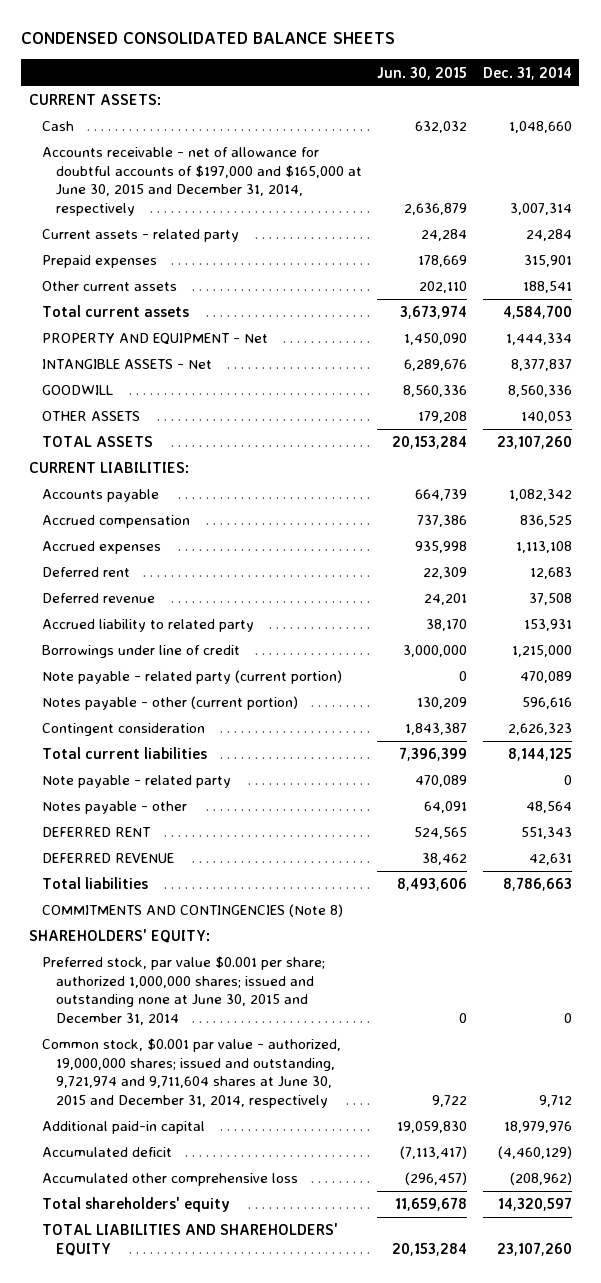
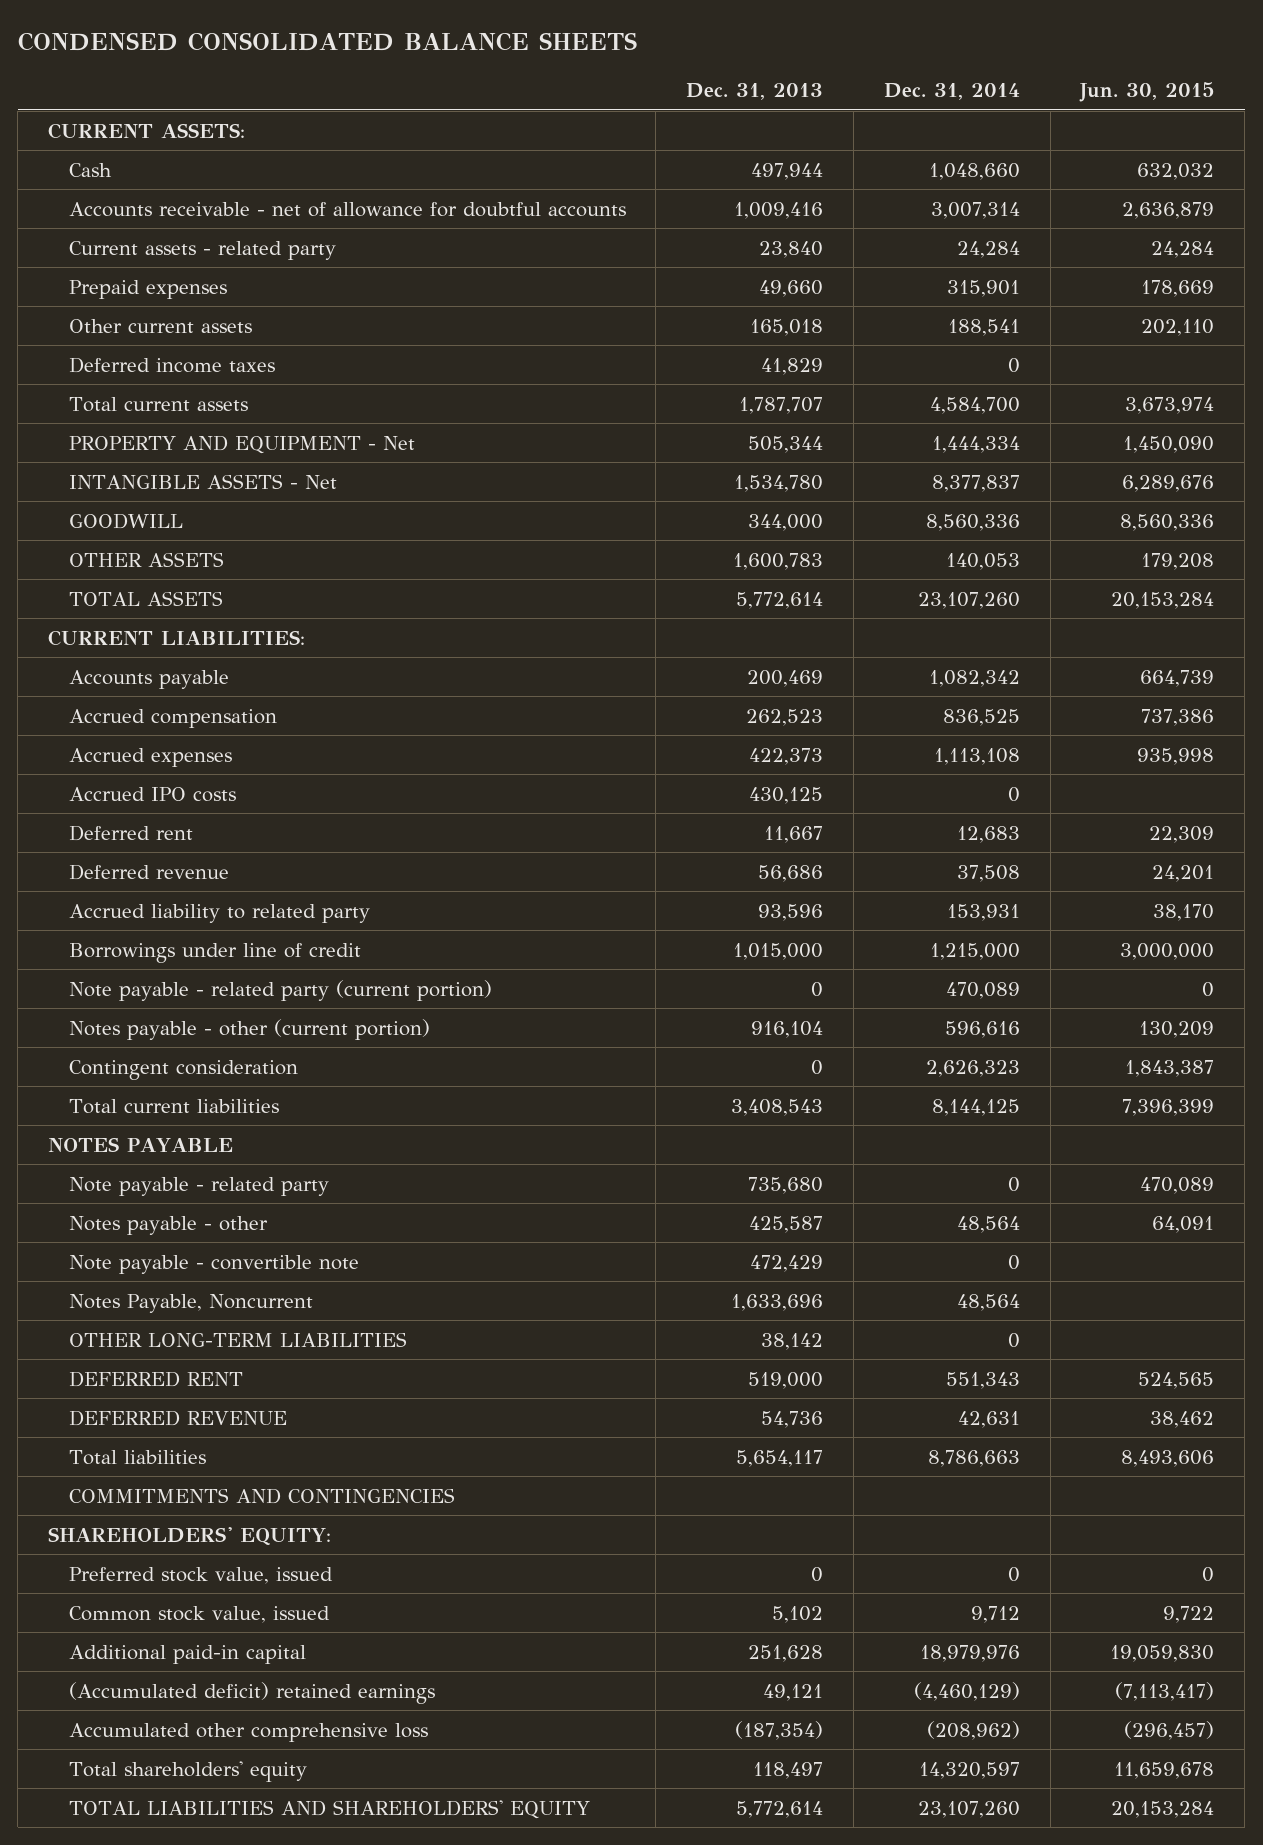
none -> [686,83,824,101] Dec. 31, 2013
[42,147,363,216] Accounts receivable - net of allowance for doubtful accounts of $197,000 and $165,000 at June 30, 2015 and December 31, 2014, respectively -> [68,201,626,217] Accounts receivable - net of allowance for doubtful accounts
none -> [68,356,275,373] Deferred income taxes
none -> [68,786,236,802] Accrued IPO costs
none -> [48,1136,234,1152] NOTES PAYABLE
none -> [68,1254,359,1274] Note payable - convertible note
none -> [68,1293,313,1313] Notes Payable, Noncurrent
none -> [68,1331,407,1347] OTHER LONG-TERM LIABILITIES
[42,904,344,918] COMMITMENTS AND CONTINGENCIES (Note 8) -> [68,1487,455,1504] COMMITMENTS AND CONTINGENCIES
[42,956,326,1025] Preferred stock, par value $0.001 per share; authorized 1,000,000 shares; issued and outstanding none at June 30, 2015 and December 31, 2014 -> [68,1566,333,1584] Preferred stock value, issued
[42,1038,342,1108] Common stock, $0.001 par value - authorized, 19,000,000 shares; issued and outstanding, 9,721,974 and 9,711,604 shares at June 30, 2015 and December 31, 2014, respectively -> [68,1605,330,1623] Common stock value, issued
[42,1147,173,1158] Accumulated deficit -> [68,1681,435,1704] (Accumulated deficit) retained earnings

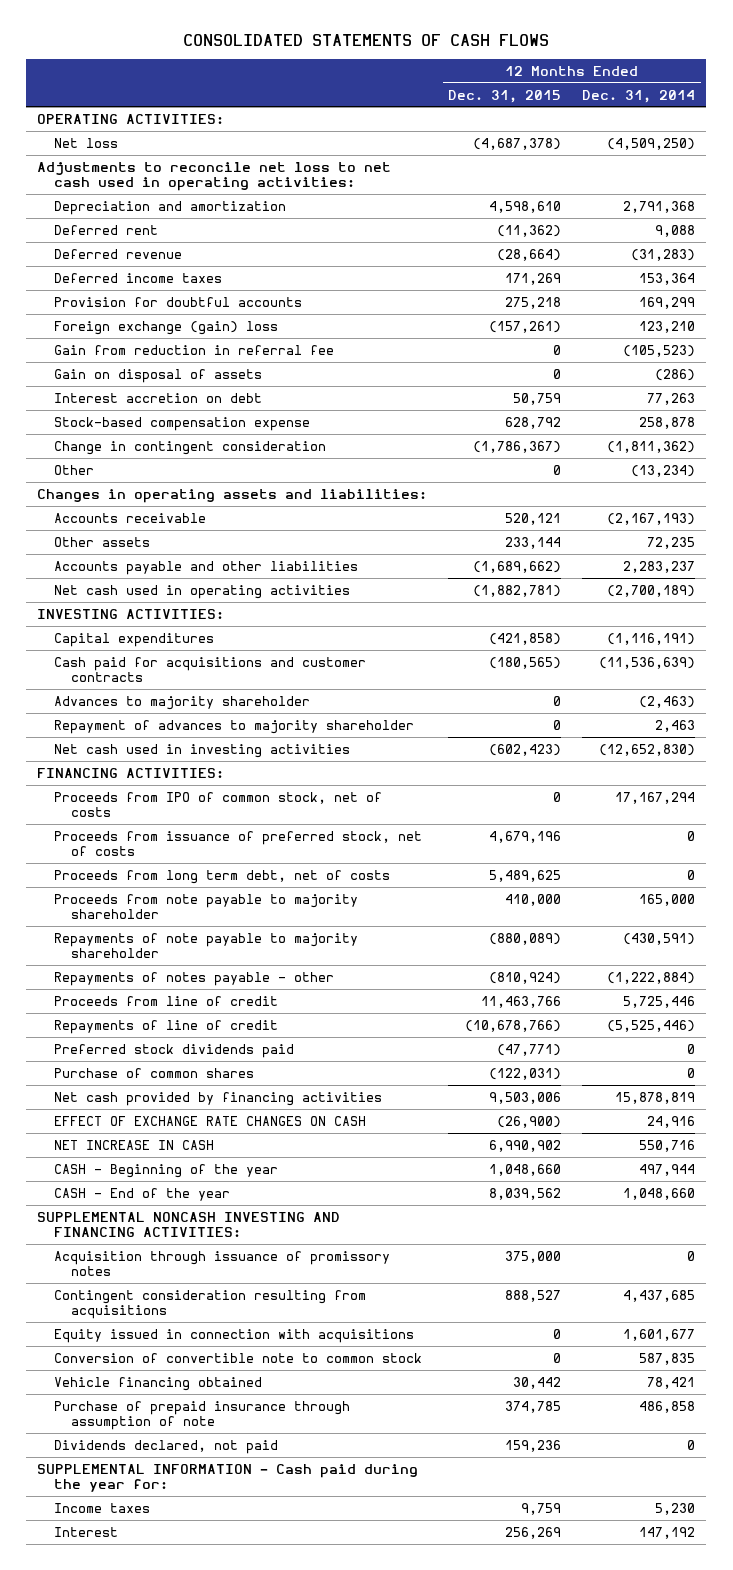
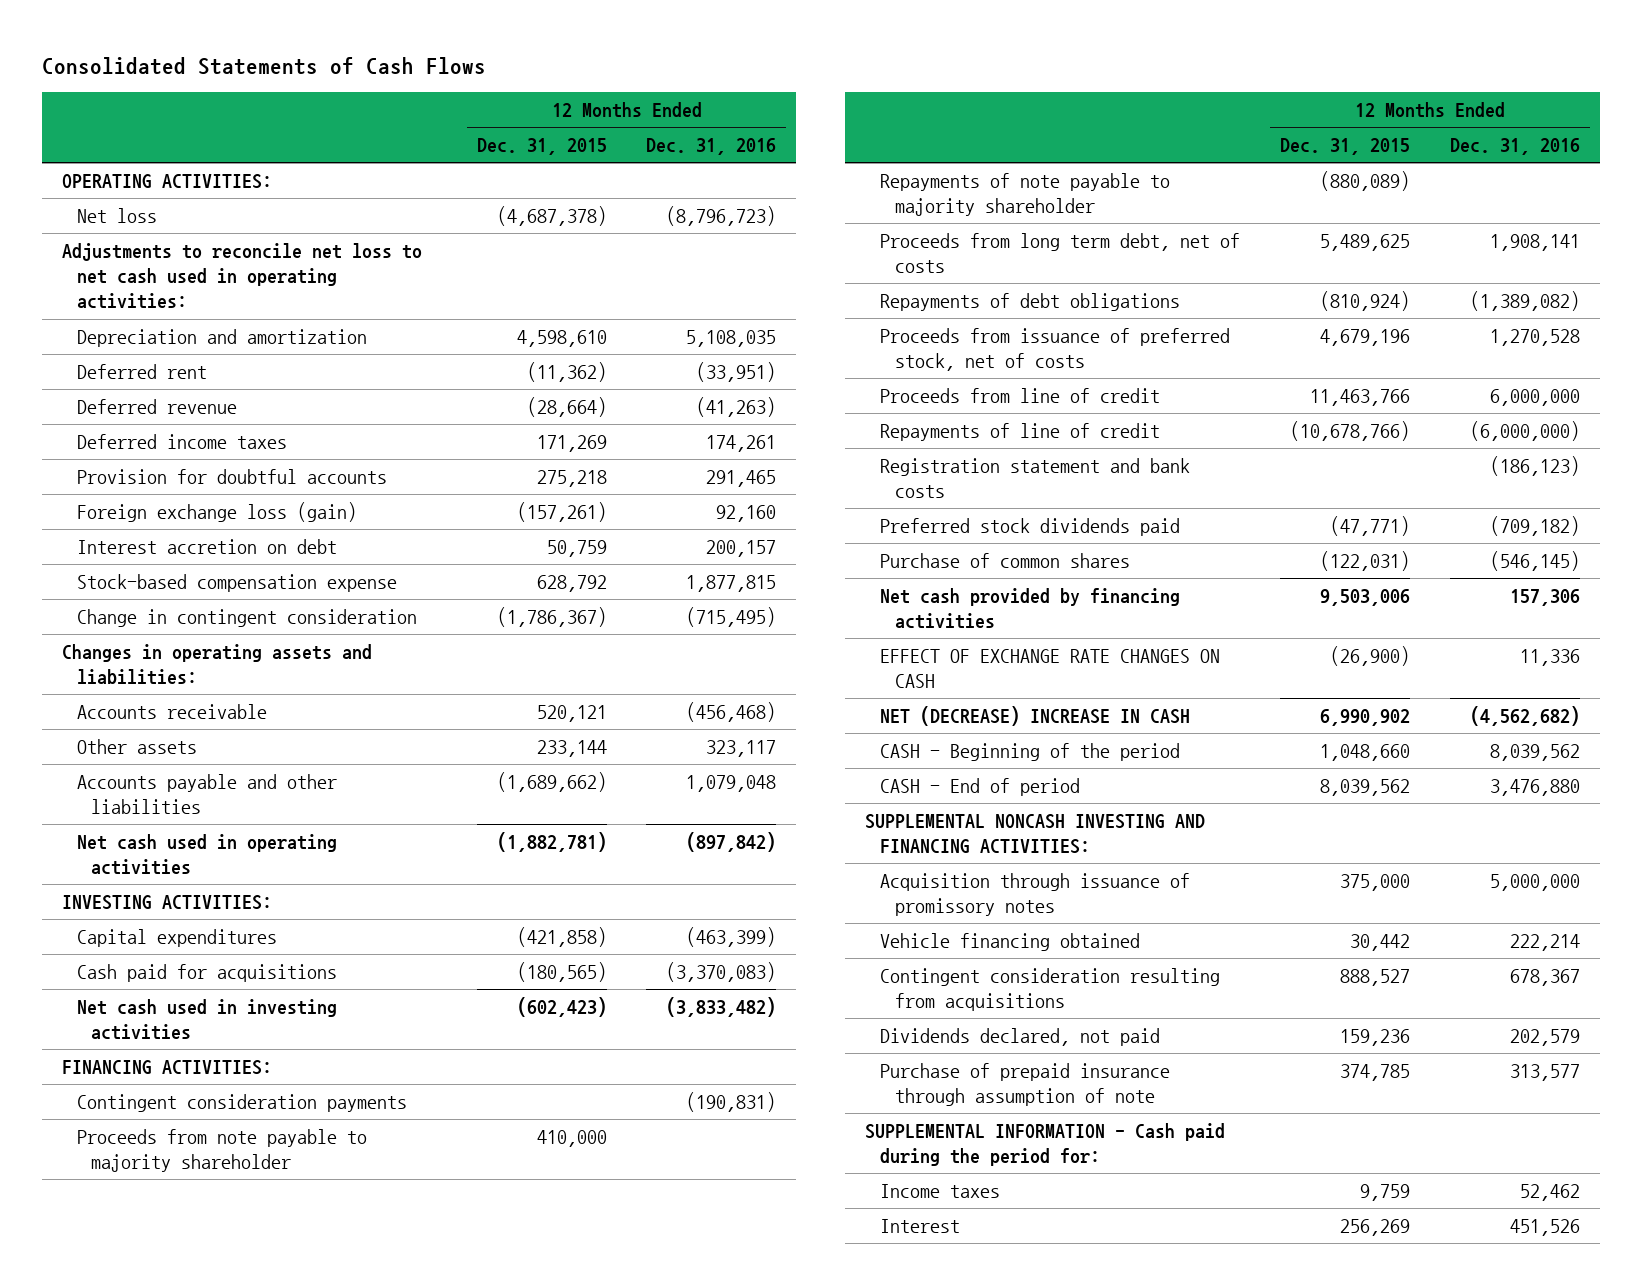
[183,34,550,47] CONSOLIDATED STATEMENTS OF CASH FLOWS -> [42,56,487,75] Consolidated Statements of Cash Flows
[582,89,696,103] Dec. 31, 2014 -> none
none -> [646,138,777,156] Dec. 31, 2016
[54,344,335,355] Gain from reduction in referral fee -> none
[54,368,263,383] Gain on disposal of assets -> none
[54,320,279,335] Foreign exchange (gain) loss -> [76,501,357,522] Foreign exchange loss (gain)
[54,464,95,475] Other -> none
[54,695,311,710] Advances to majority shareholder -> none
[54,719,415,734] Repayment of advances to majority shareholder -> none
[54,656,367,683] Cash paid for acquisitions and customer contracts -> [76,963,337,982] Cash paid for acquisitions
[54,791,383,818] Proceeds from IPO of common stock, net of costs -> none
none -> [76,1093,407,1112] Contingent consideration payments
[54,869,391,884] Proceeds from long term debt, net of costs -> [880,232,1241,274] Proceeds from long term debt, net of costs
[54,971,335,986] Repayments of notes payable - other -> [880,292,1181,311] Repayments of debt obligations
[54,830,423,857] Proceeds from issuance of preferred stock, net of costs -> [880,327,1231,372] Proceeds from issuance of preferred stock, net of costs
none -> [880,457,1191,499] Registration statement and bank costs
[54,1139,215,1150] NET INCREASE IN CASH -> [880,705,1191,726] NET (DECREASE) INCREASE IN CASH
[54,1163,279,1178] CASH - Beginning of the year -> [880,742,1181,761] CASH - Beginning of the period
[54,1187,231,1201] CASH - End of the year -> [880,777,1081,796] CASH - End of period
[54,1328,415,1343] Equity issued in connection with acquisitions -> none
[54,1352,423,1363] Conversion of convertible note to common stock -> none
[54,1289,367,1320] Contingent consideration resulting from acquisitions -> [880,967,1221,1012] Contingent consideration resulting from acquisitions
[54,1400,351,1431] Purchase of prepaid insurance through assumption of note -> [880,1062,1171,1107] Purchase of prepaid insurance through assumption of note
[37,1463,419,1493] SUPPLEMENTAL INFORMATION - Cash paid during the year for: -> [865,1122,1226,1167] SUPPLEMENTAL INFORMATION - Cash paid during the period for:

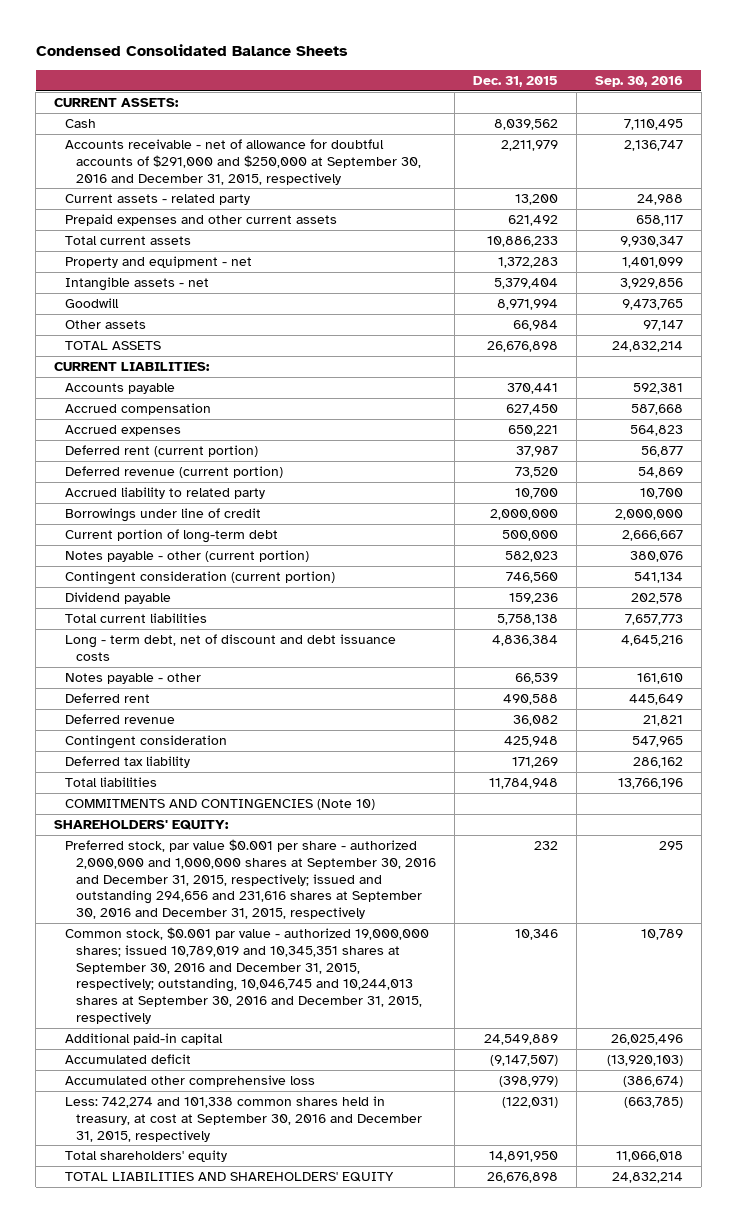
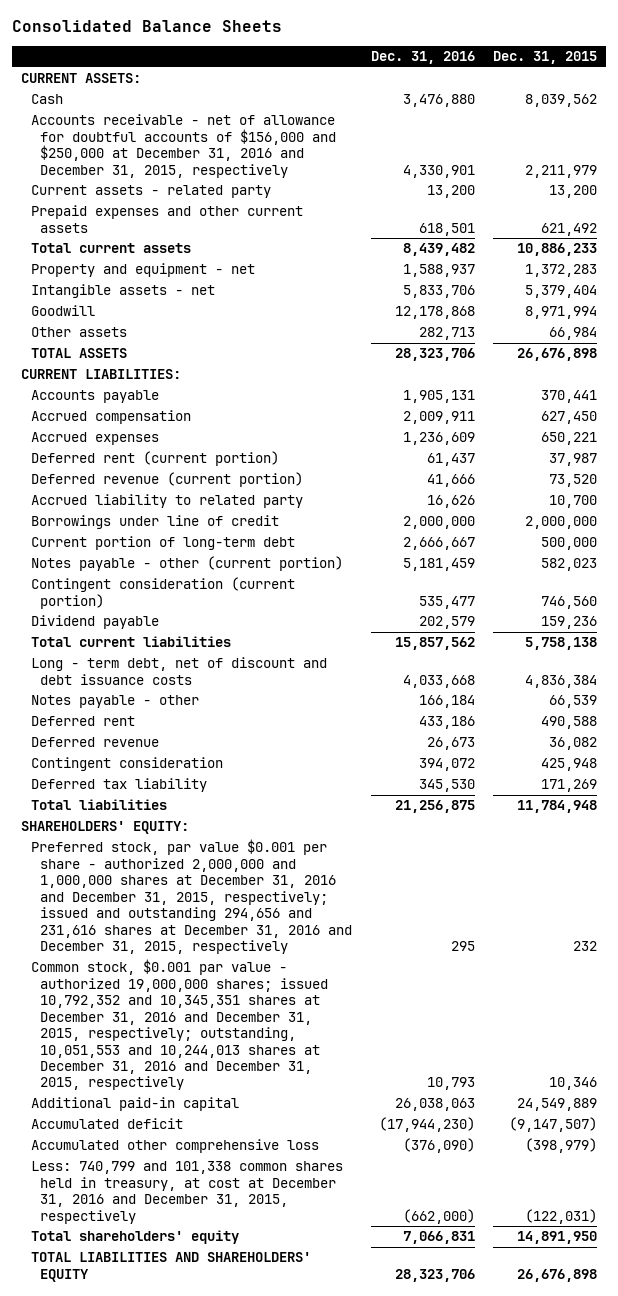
[35,44,348,57] Condensed Consolidated Balance Sheets -> [11,20,282,33] Consolidated Balance Sheets
[594,75,683,87] Sep. 30, 2016 -> none
none -> [370,51,475,65] Dec. 31, 2016
[65,138,422,185] Accounts receivable - net of allowance for doubtful accounts of $291,000 and $250,000 at September 30, 2016 and December 31, 2015, respectively -> [30,114,337,178] Accounts receivable - net of allowance for doubtful accounts of $156,000 and $250,000 at December 31, 2016 and December 31, 2015, respectively
[65,798,376,810] COMMITMENTS AND CONTINGENCIES (Note 10) -> none
[65,838,437,920] Preferred stock, par value $0.001 per share - authorized 2,000,000 and 1,000,000 shares at September 30, 2016 and December 31, 2015, respectively; issued and outstanding 294,656 and 231,616 shares at September 30, 2016 and December 31, 2015, respectively -> [30,839,353,955] Preferred stock, par value $0.001 per share - authorized 2,000,000 and 1,000,000 shares at December 31, 2016 and December 31, 2015, respectively; issued and outstanding 294,656 and 231,616 shares at December 31, 2016 and December 31, 2015, respectively
[65,926,430,1025] Common stock, $0.001 par value - authorized 19,000,000 shares; issued 10,789,019 and 10,345,351 shares at September 30, 2016 and December 31, 2015, respectively; outstanding, 10,046,745 and 10,244,013 shares at September 30, 2016 and December 31, 2015, respectively -> [30,959,329,1091] Common stock, $0.001 par value - authorized 19,000,000 shares; issued 10,792,352 and 10,345,351 shares at December 31, 2016 and December 31, 2015, respectively; outstanding, 10,051,553 and 10,244,013 shares at December 31, 2016 and December 31, 2015, respectively
[65,1095,423,1142] Less: 742,274 and 101,338 common shares held in treasury, at cost at September 30, 2016 and December 31, 2015, respectively -> [30,1161,343,1224] Less: 740,799 and 101,338 common shares held in treasury, at cost at December 31, 2016 and December 31, 2015, respectively

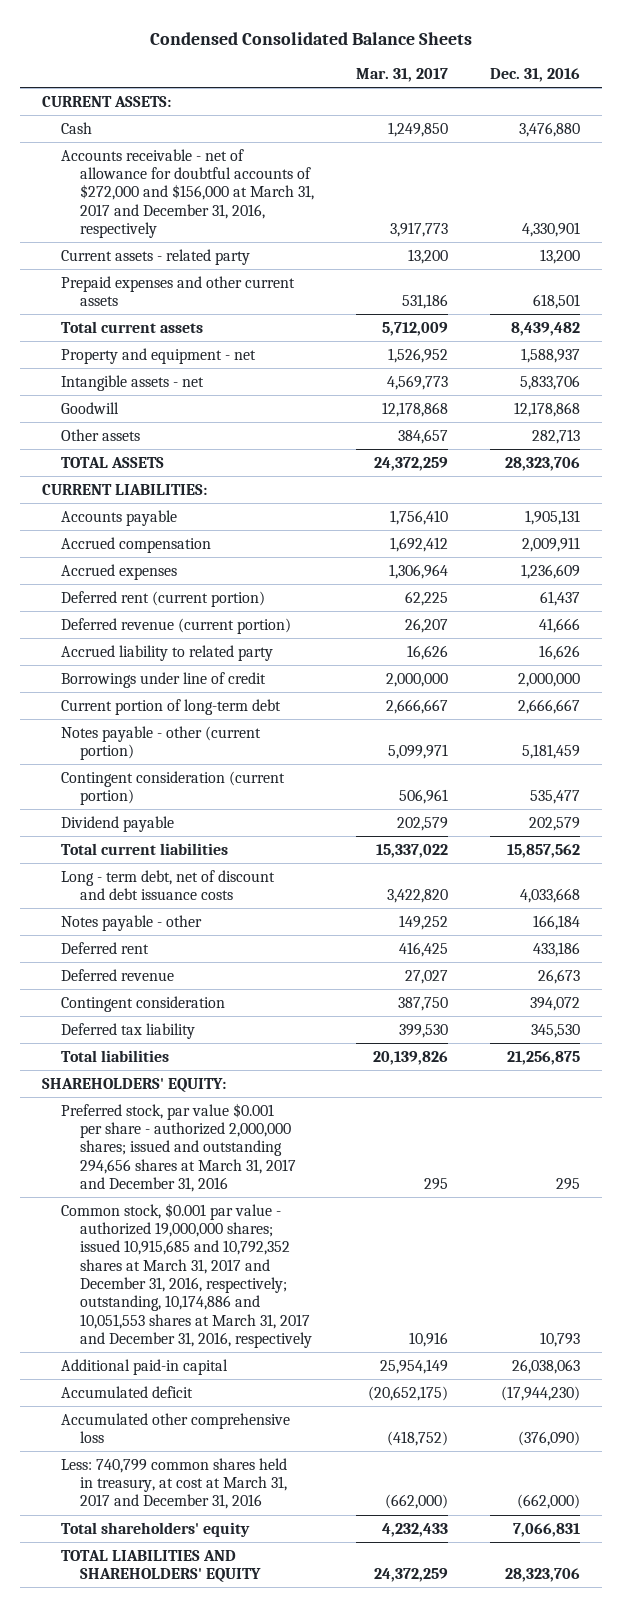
[11,20,282,33] Consolidated Balance Sheets -> [149,31,472,45] Condensed Consolidated Balance Sheets
[493,51,598,65] Dec. 31, 2015 -> none
none -> [356,68,449,83] Mar. 31, 2017
[30,114,337,178] Accounts receivable - net of allowance for doubtful accounts of $156,000 and $250,000 at December 31, 2016 and December 31, 2015, respectively -> [60,148,314,239] Accounts receivable - net of allowance for doubtful accounts of $272,000 and $156,000 at March 31, 2017 and December 31, 2016, respectively
[30,839,353,955] Preferred stock, par value $0.001 per share - authorized 2,000,000 and 1,000,000 shares at December 31, 2016 and December 31, 2015, respectively; issued and outstanding 294,656 and 231,616 shares at December 31, 2016 and December 31, 2015, respectively -> [60,1102,296,1193] Preferred stock, par value $0.001 per share - authorized 2,000,000 shares; issued and outstanding 294,656 shares at March 31, 2017 and December 31, 2016
[30,959,329,1091] Common stock, $0.001 par value - authorized 19,000,000 shares; issued 10,792,352 and 10,345,351 shares at December 31, 2016 and December 31, 2015, respectively; outstanding, 10,051,553 and 10,244,013 shares at December 31, 2016 and December 31, 2015, respectively -> [60,1202,312,1349] Common stock, $0.001 par value - authorized 19,000,000 shares; issued 10,915,685 and 10,792,352 shares at March 31, 2017 and December 31, 2016, respectively; outstanding, 10,174,886 and 10,051,553 shares at March 31, 2017 and December 31, 2016, respectively
[30,1161,343,1224] Less: 740,799 and 101,338 common shares held in treasury, at cost at December 31, 2016 and December 31, 2015, respectively -> [60,1457,287,1510] Less: 740,799 common shares held in treasury, at cost at March 31, 2017 and December 31, 2016

